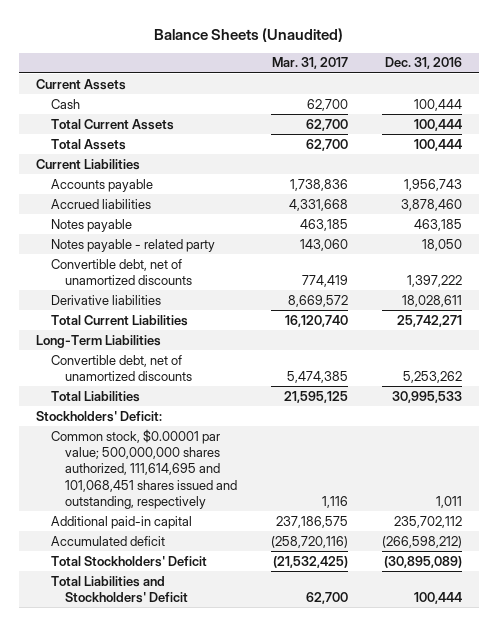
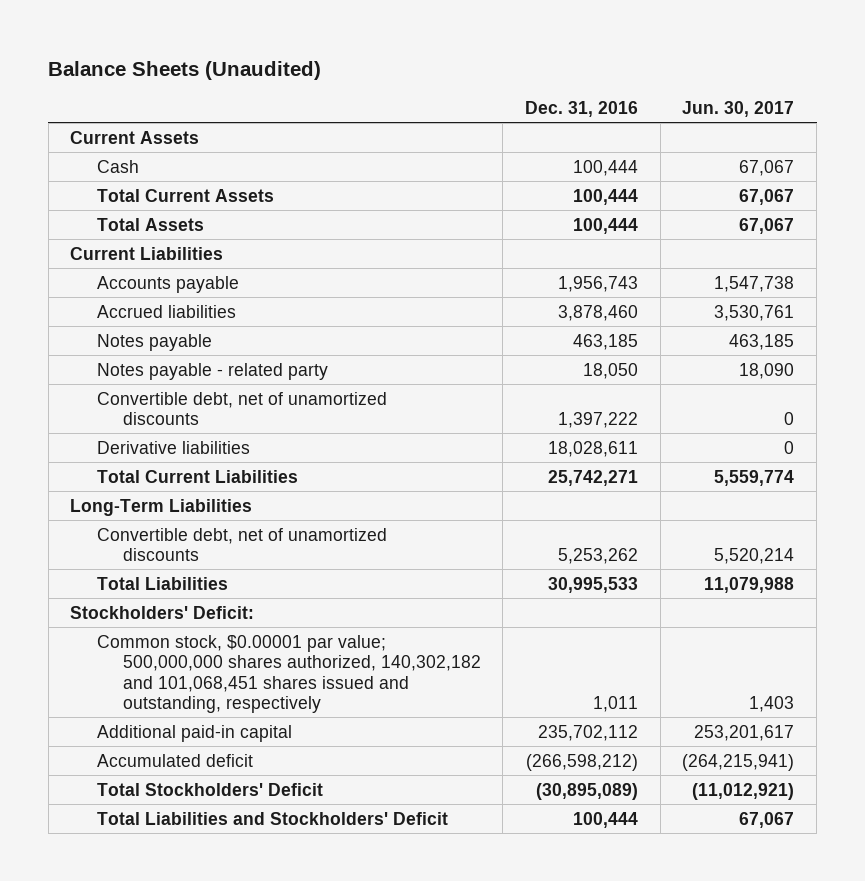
[272,57,349,70] Mar. 31, 2017 -> none
none -> [682,101,795,118] Jun. 30, 2017
[50,428,237,509] Common stock, $0.00001 par value; 500,000,000 shares authorized, 111,614,695 and 101,068,451 shares issued and outstanding, respectively -> [96,634,481,713] Common stock, $0.00001 par value; 500,000,000 shares authorized, 140,302,182 and 101,068,451 shares issued and outstanding, respectively

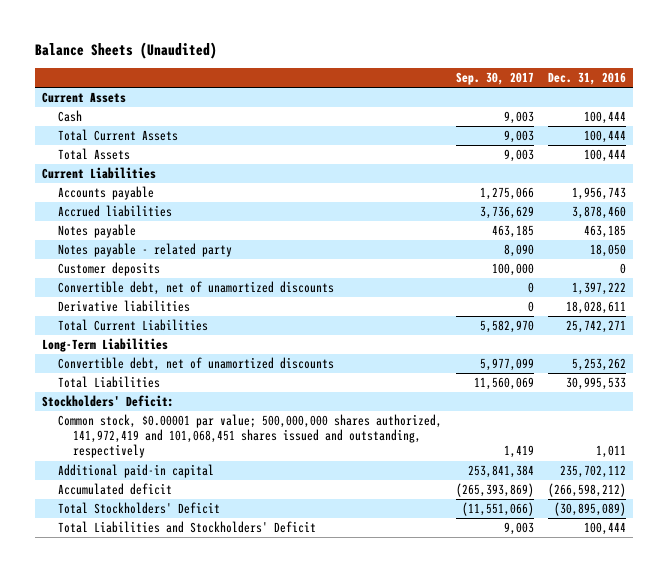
[682,101,795,118] Jun. 30, 2017 -> none
none -> [455,72,534,86] Sep. 30, 2017
none -> [57,262,160,277] Customer deposits
[96,634,481,713] Common stock, $0.00001 par value; 500,000,000 shares authorized, 140,302,182 and 101,068,451 shares issued and outstanding, respectively -> [57,414,442,459] Common stock, $0.00001 par value; 500,000,000 shares authorized, 141,972,419 and 101,068,451 shares issued and outstanding, respectively

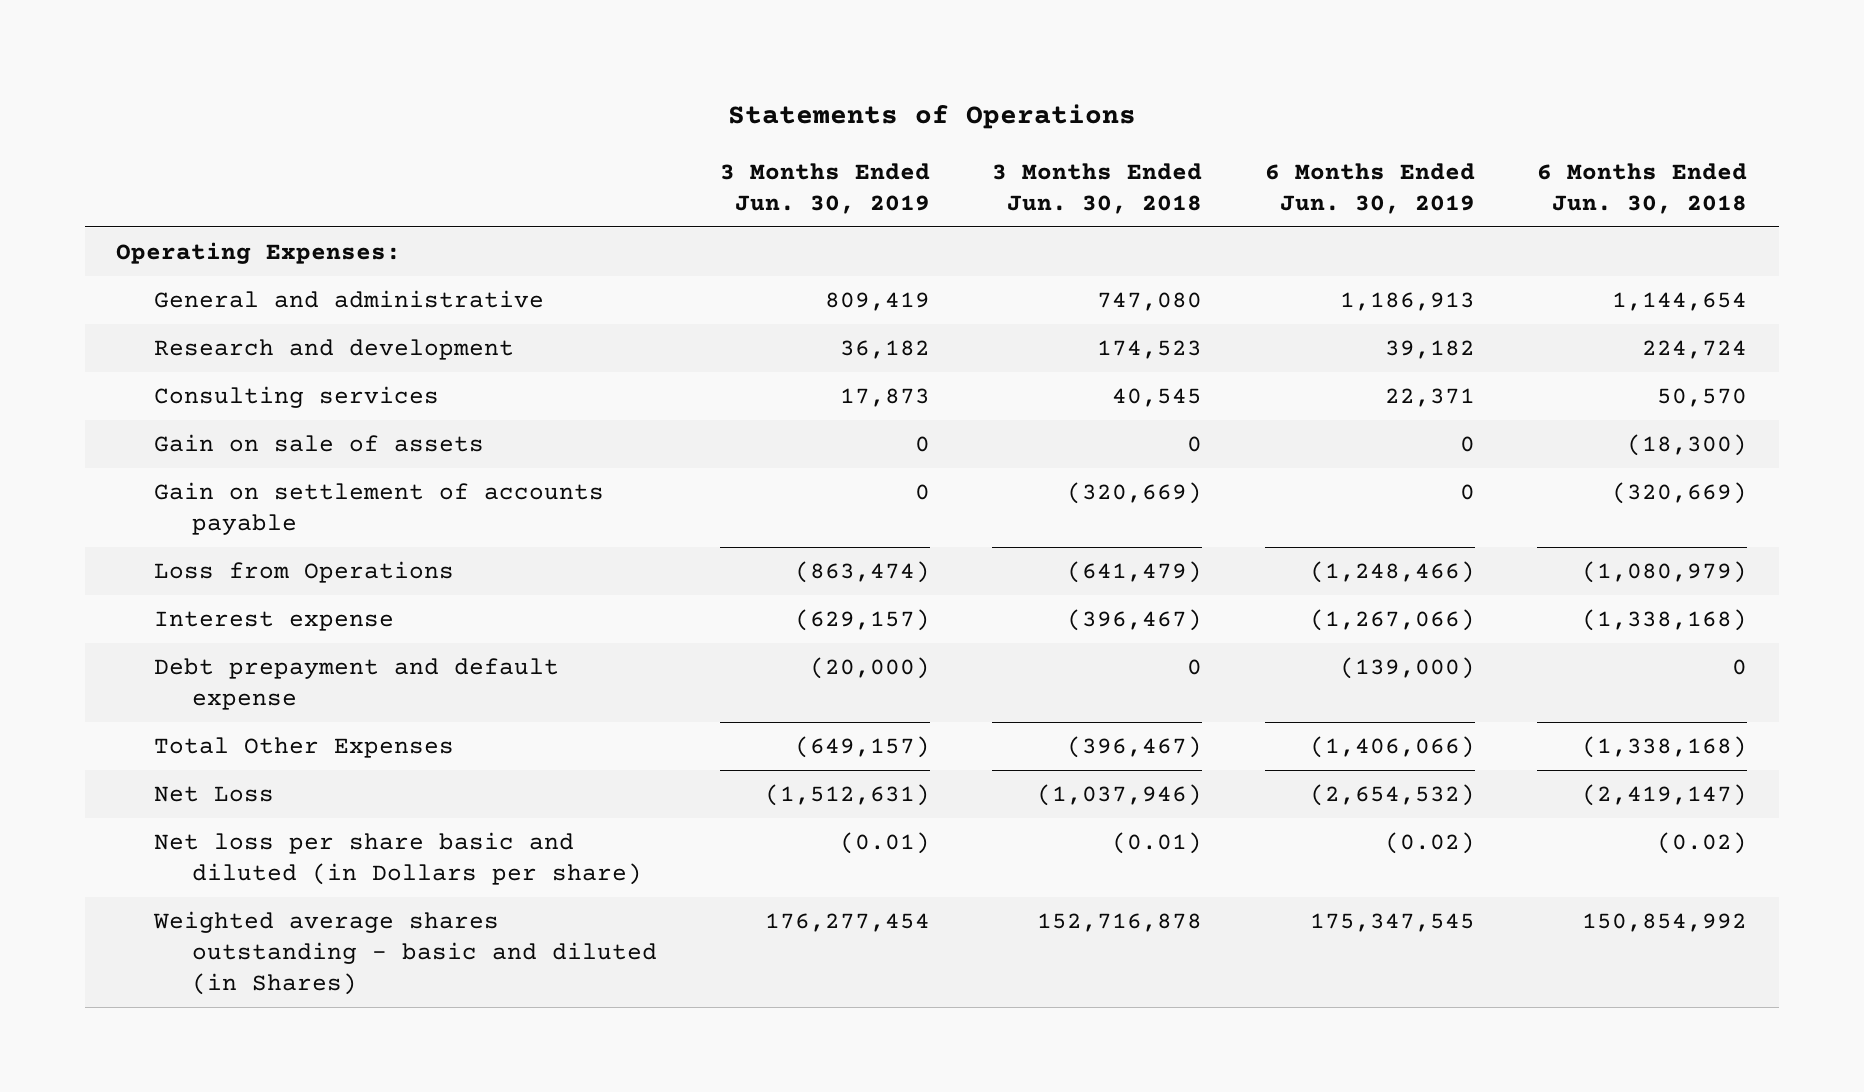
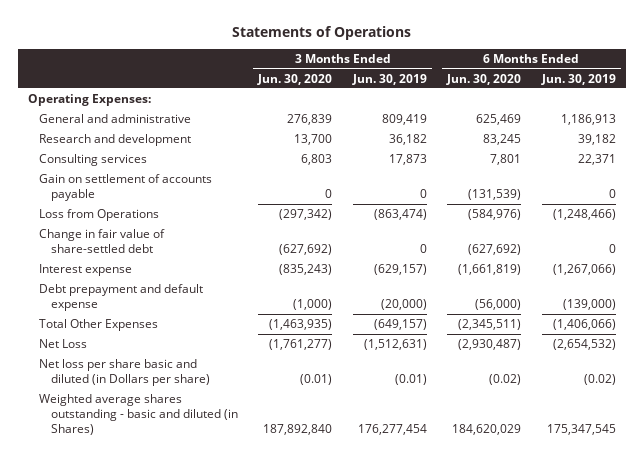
[992,162,1203,214] 3 Months Ended Jun. 30, 2018 -> none
[1537,162,1748,214] 6 Months Ended Jun. 30, 2018 -> none
none -> [257,73,333,85] Jun. 30, 2020
none -> [446,73,522,85] Jun. 30, 2020
[154,434,485,453] Gain on sale of assets -> none
none -> [39,229,166,254] Change in fair value of share-settled debt

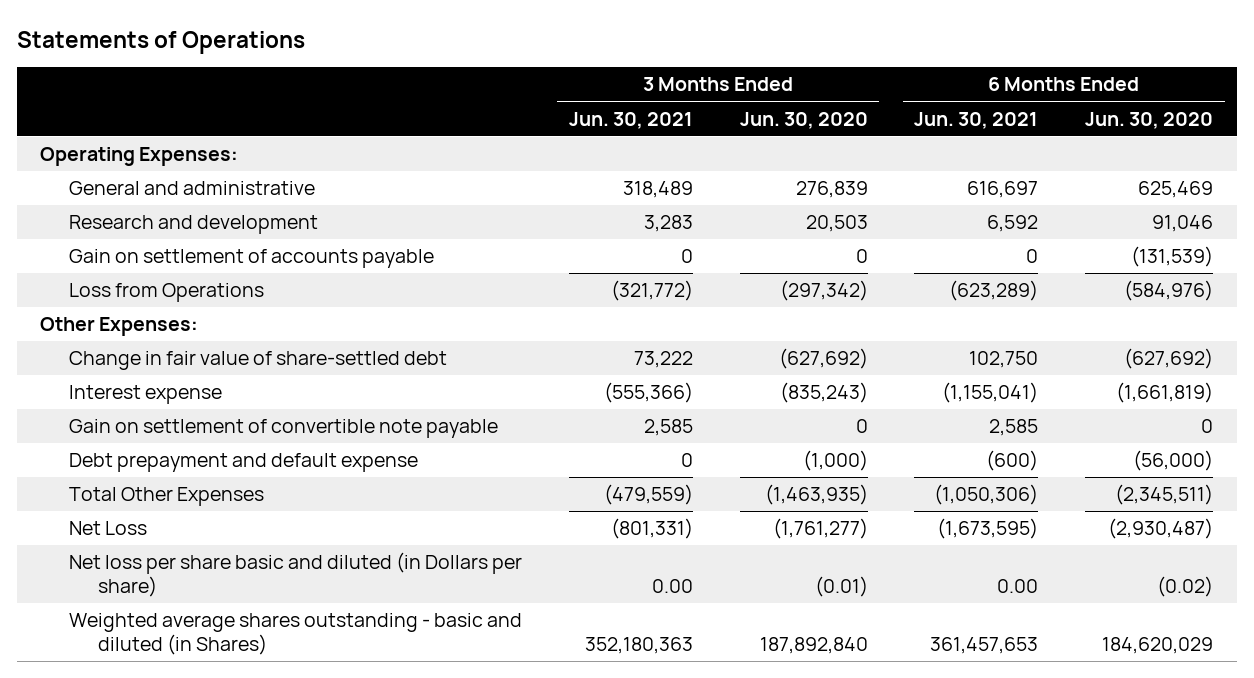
[351,73,427,85] Jun. 30, 2019 -> none
[540,73,616,85] Jun. 30, 2019 -> none
none -> [569,111,694,129] Jun. 30, 2021
none -> [914,111,1039,129] Jun. 30, 2021
[39,154,148,167] Consulting services -> none
[294,134,333,146] 13,700 -> [805,215,868,233] 20,503
[483,134,522,146] 83,245 -> [1152,215,1214,233] 91,046
none -> [40,317,199,337] Other Expenses:
none -> [69,419,499,439] Gain on settlement of convertible note payable

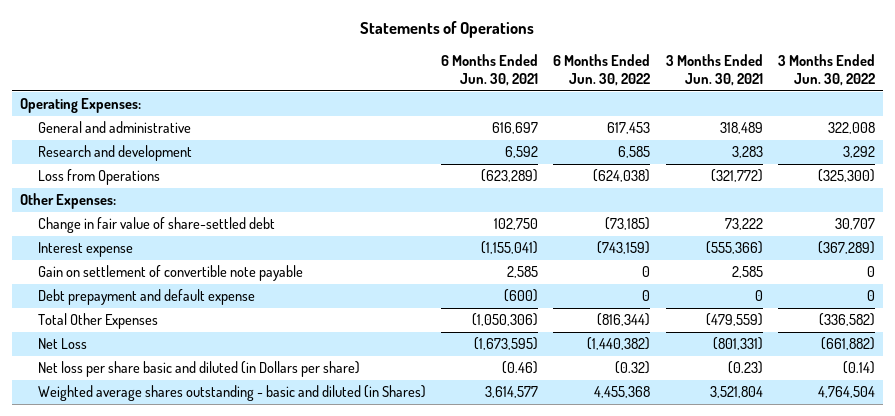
[739,111,868,129] Jun. 30, 2020 -> none
[1085,111,1214,129] Jun. 30, 2020 -> none
none -> [553,54,651,86] 6 Months Ended Jun. 30, 2022
none -> [777,54,875,86] 3 Months Ended Jun. 30, 2022
[69,249,435,269] Gain on settlement of accounts payable -> none
[652,578,694,593] 0.00 -> [727,361,763,375] (0.23)
[997,578,1039,593] 0.00 -> [501,361,538,375] (0.46)
[585,636,694,654] 352,180,363 -> [709,386,763,399] 3,521,804
[930,636,1039,654] 361,457,653 -> [484,386,538,399] 3,614,577

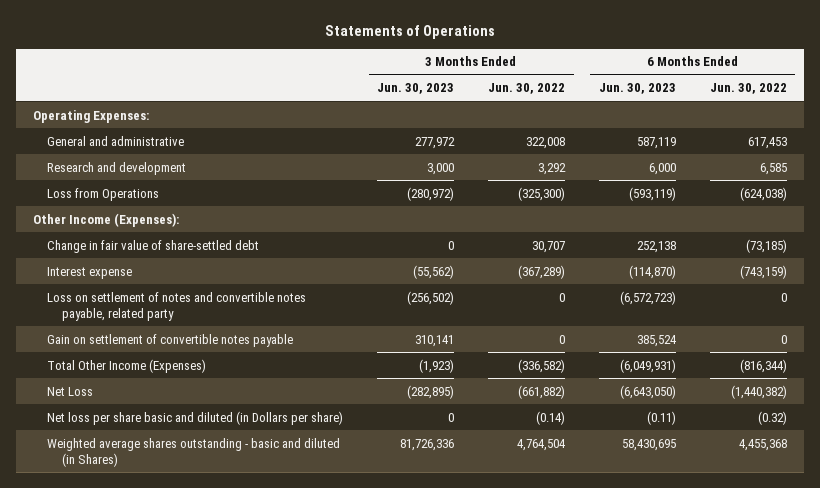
[440,54,538,86] 6 Months Ended Jun. 30, 2021 -> none
[665,54,763,86] 3 Months Ended Jun. 30, 2021 -> none
none -> [377,83,455,95] Jun. 30, 2023
none -> [598,83,676,95] Jun. 30, 2023
[19,193,116,210] Other Expenses: -> [33,212,180,227] Other Income (Expenses):
[37,289,255,306] Debt prepayment and default expense -> none
none -> [47,291,307,321] Loss on settlement of notes and convertible notes payable, related party
[37,265,303,282] Gain on settlement of convertible note payable -> [47,333,294,347] Gain on settlement of convertible notes payable
[37,313,158,330] Total Other Expenses -> [47,358,207,373] Total Other Income (Expenses)

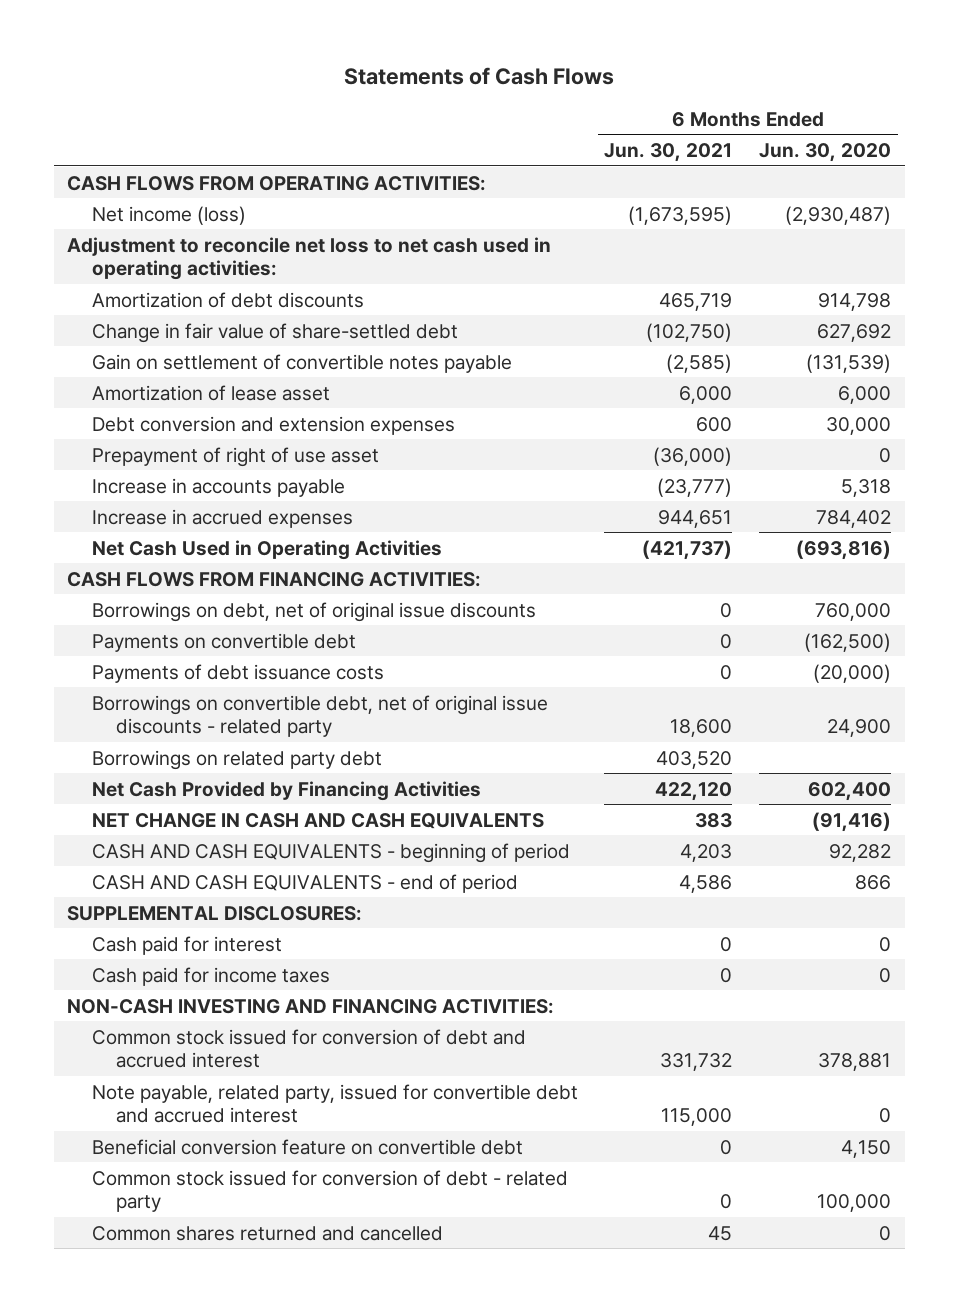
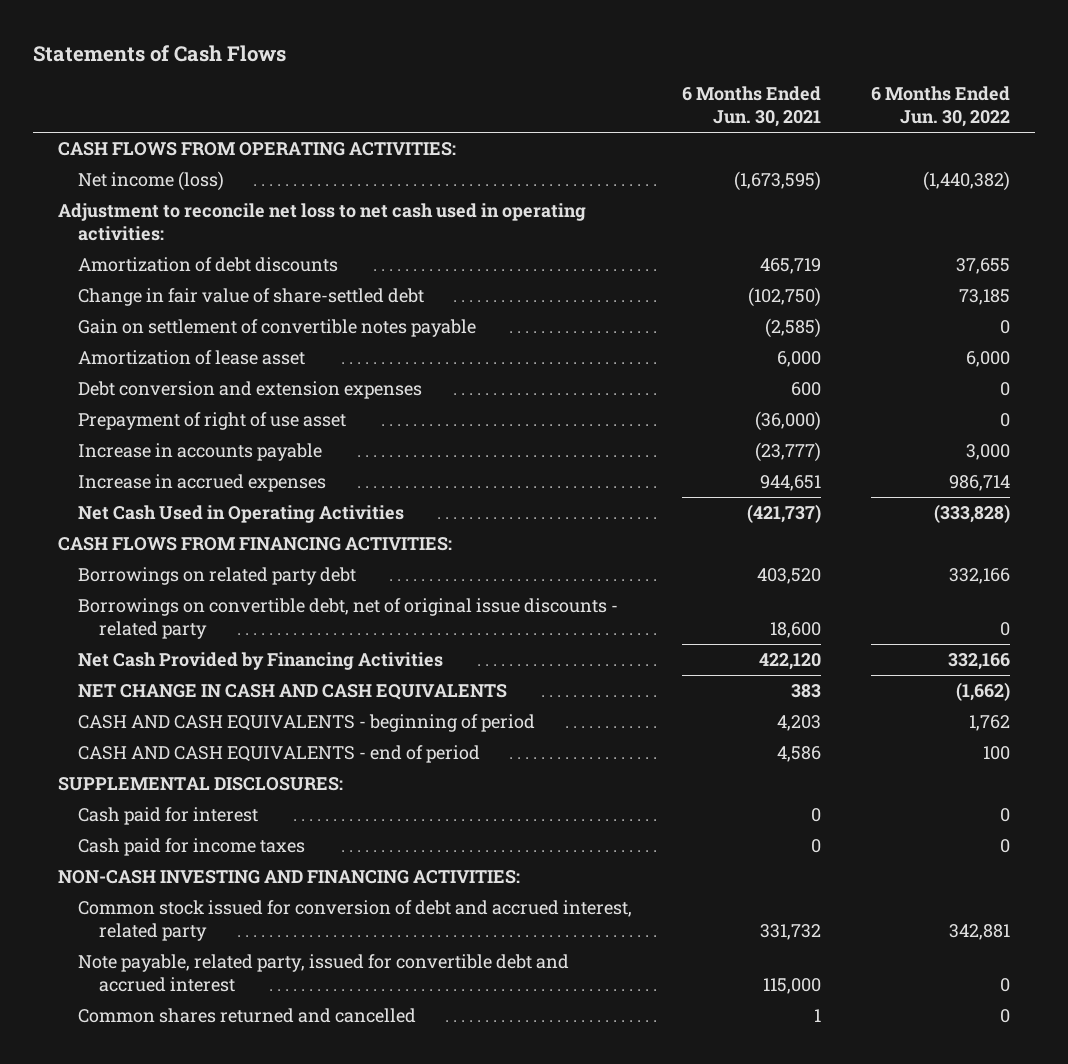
[759,143,892,163] Jun. 30, 2020 -> none
none -> [871,86,1011,128] 6 Months Ended Jun. 30, 2022
[91,601,536,622] Borrowings on debt, net of original issue discounts -> none
[91,632,356,652] Payments on convertible debt -> none
[91,663,384,683] Payments of debt issuance costs -> none
[91,694,548,737] Borrowings on convertible debt, net of original issue discounts - related party -> [78,597,619,639] Borrowings on convertible debt, net of original issue discounts - related party
[91,1028,526,1068] Common stock issued for conversion of debt and accrued interest -> [78,899,633,941] Common stock issued for conversion of debt and accrued interest, related party
[91,1138,523,1155] Beneficial conversion feature on convertible debt -> none
[91,1169,568,1212] Common stock issued for conversion of debt - related party -> none
[708,1225,733,1241] 45 -> [814,1008,822,1022] 1

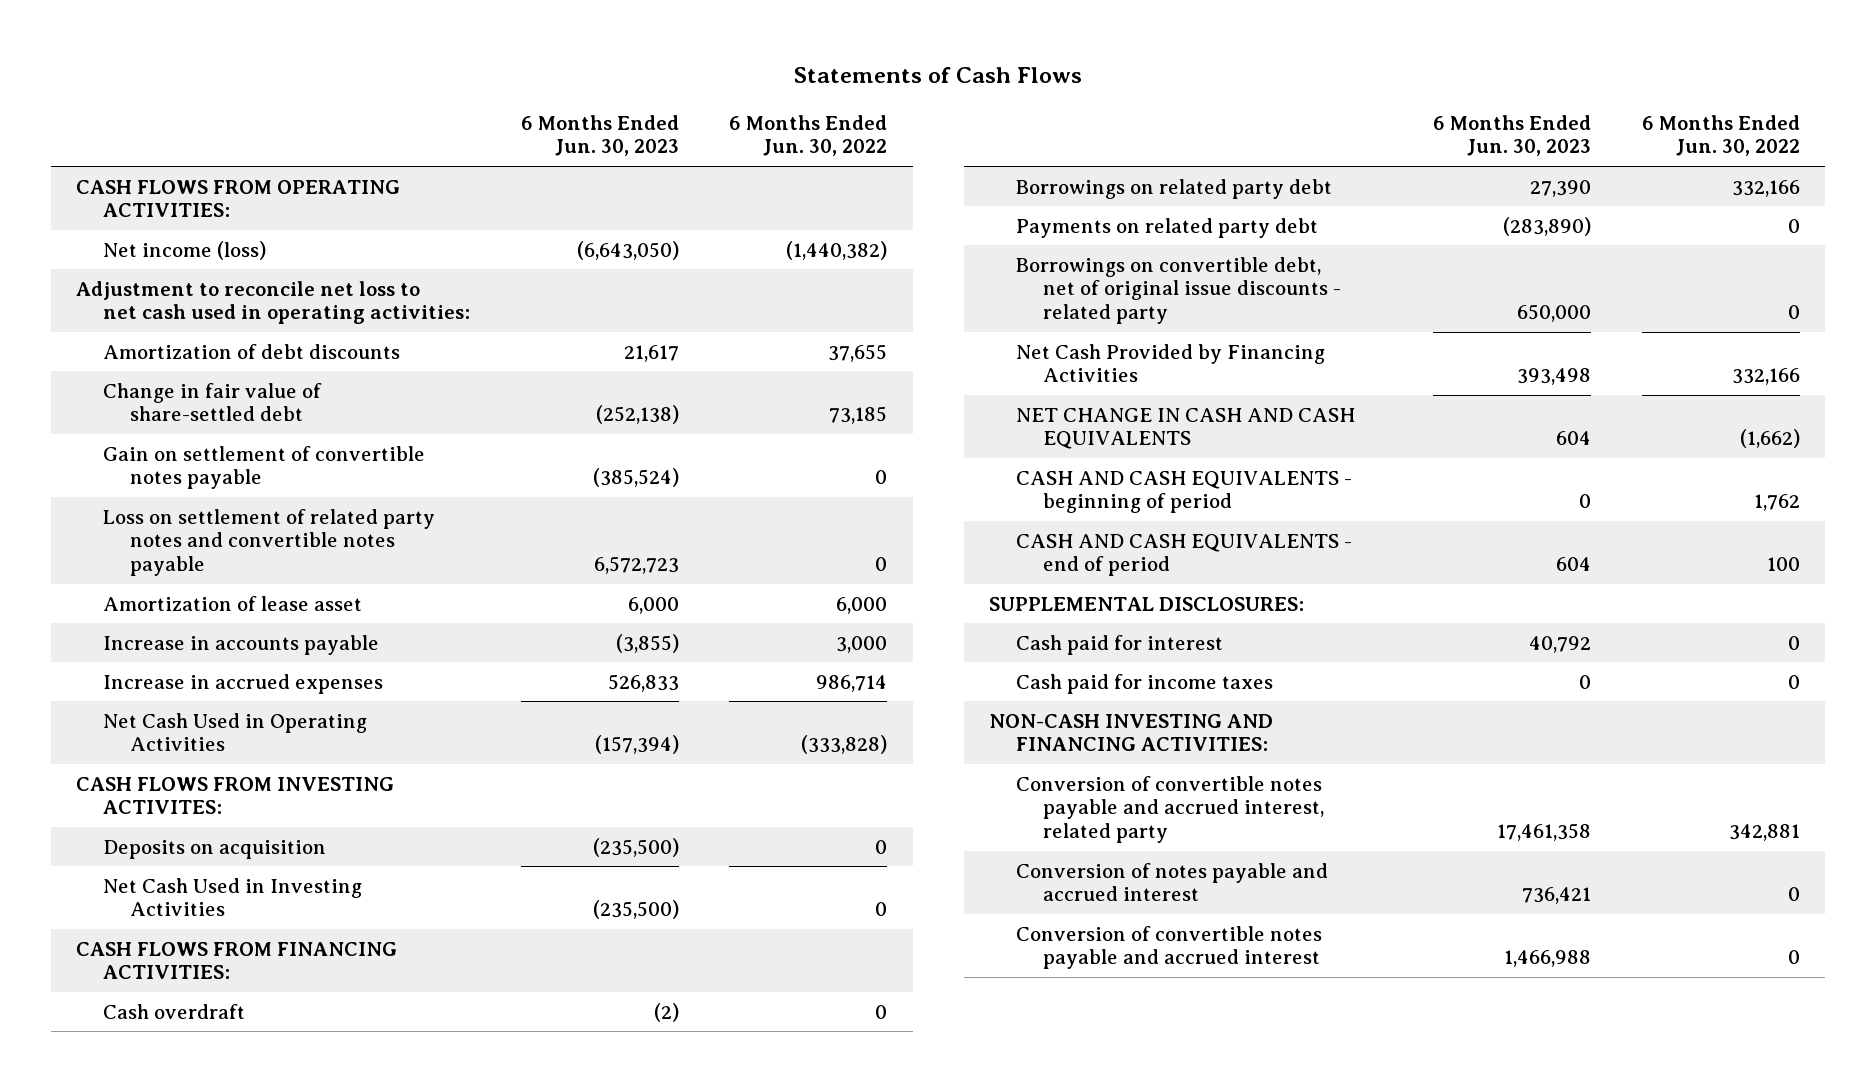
[682,86,822,128] 6 Months Ended Jun. 30, 2021 -> none
none -> [520,114,679,157] 6 Months Ended Jun. 30, 2023
none -> [103,508,436,577] Loss on settlement of related party notes and convertible notes payable
[78,380,423,399] Debt conversion and extension expenses -> none
[78,411,347,430] Prepayment of right of use asset -> none
none -> [76,776,395,815] CASH FLOWS FROM INVESTING ACTIVITES:
none -> [103,839,327,859] Deposits on acquisition
none -> [103,877,363,917] Net Cash Used in Investing Activities
none -> [103,1003,246,1019] Cash overdraft
none -> [1015,217,1318,238] Payments on related party debt
[78,953,570,992] Note payable, related party, issued for convertible debt and accrued interest -> none
[78,1007,417,1023] Common shares returned and cancelled -> none
[78,899,633,941] Common stock issued for conversion of debt and accrued interest, related party -> [1015,775,1324,844] Conversion of convertible notes payable and accrued interest, related party
none -> [1015,862,1328,902] Conversion of notes payable and accrued interest
none -> [1015,925,1322,970] Conversion of convertible notes payable and accrued interest

